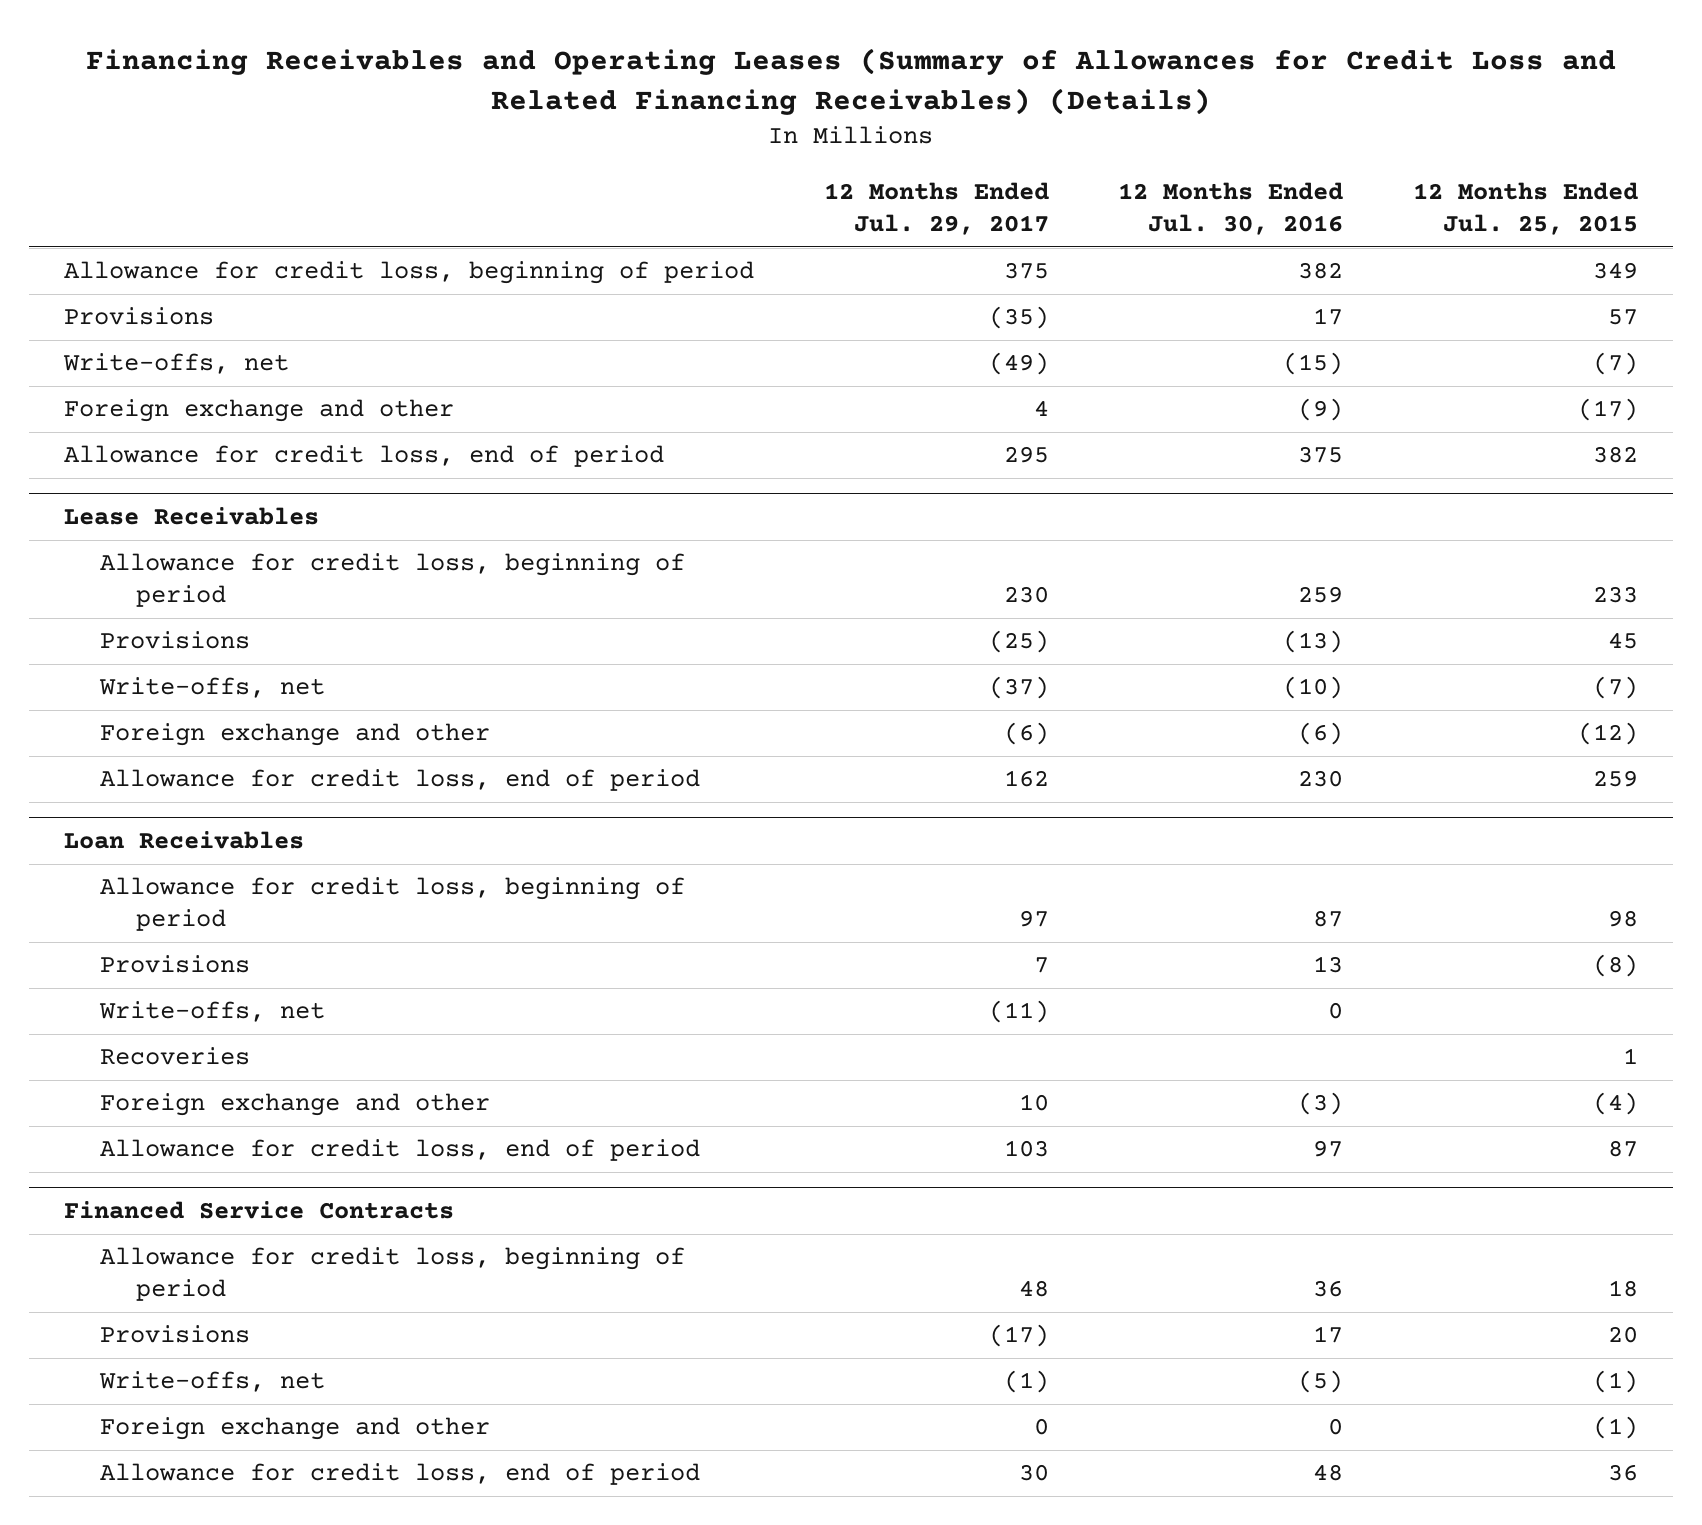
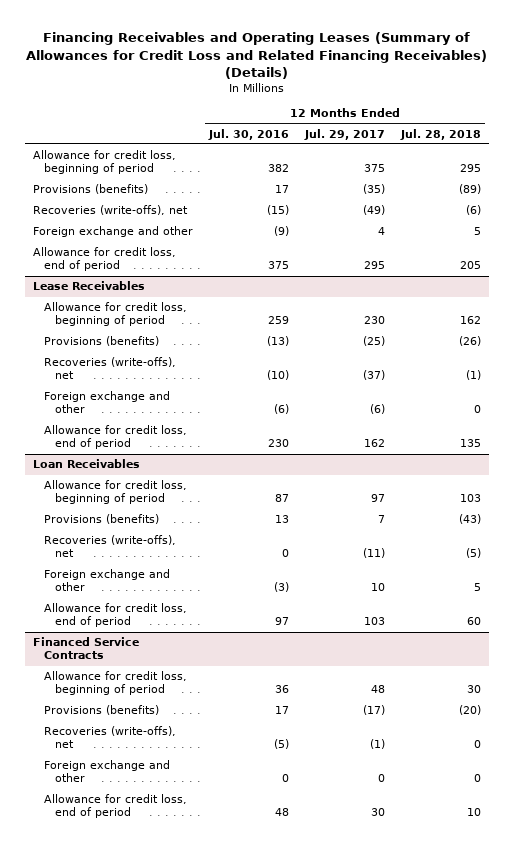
[1413,182,1639,236] 12 Months Ended Jul. 25, 2015 -> none
none -> [400,128,482,140] Jul. 28, 2018
[63,307,214,326] Provisions -> [33,184,149,195] Provisions (benefits)
[62,353,289,375] Write-offs, net -> [33,205,189,216] Recoveries (write-offs), net
[99,631,250,650] Provisions -> [44,336,160,347] Provisions (benefits)
[98,677,325,699] Write-offs, net -> [44,357,177,380] Recoveries (write-offs), net
[99,1047,250,1066] Recoveries -> none
[99,955,250,974] Provisions -> [44,514,160,525] Provisions (benefits)
[98,1001,325,1023] Write-offs, net -> [44,535,177,558] Recoveries (write-offs), net
[99,1325,250,1344] Provisions -> [44,705,160,716] Provisions (benefits)
[98,1371,325,1393] Write-offs, net -> [44,726,177,749] Recoveries (write-offs), net

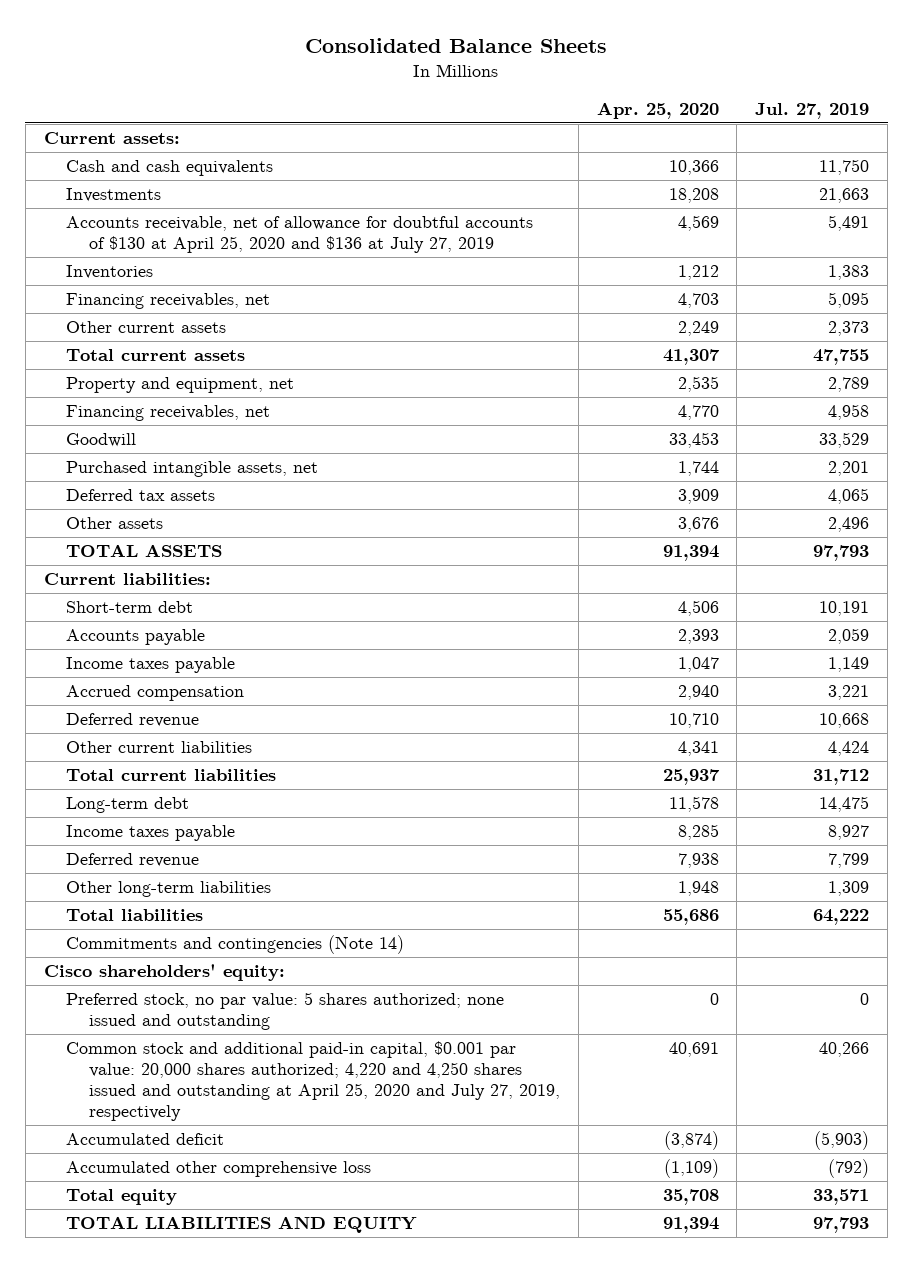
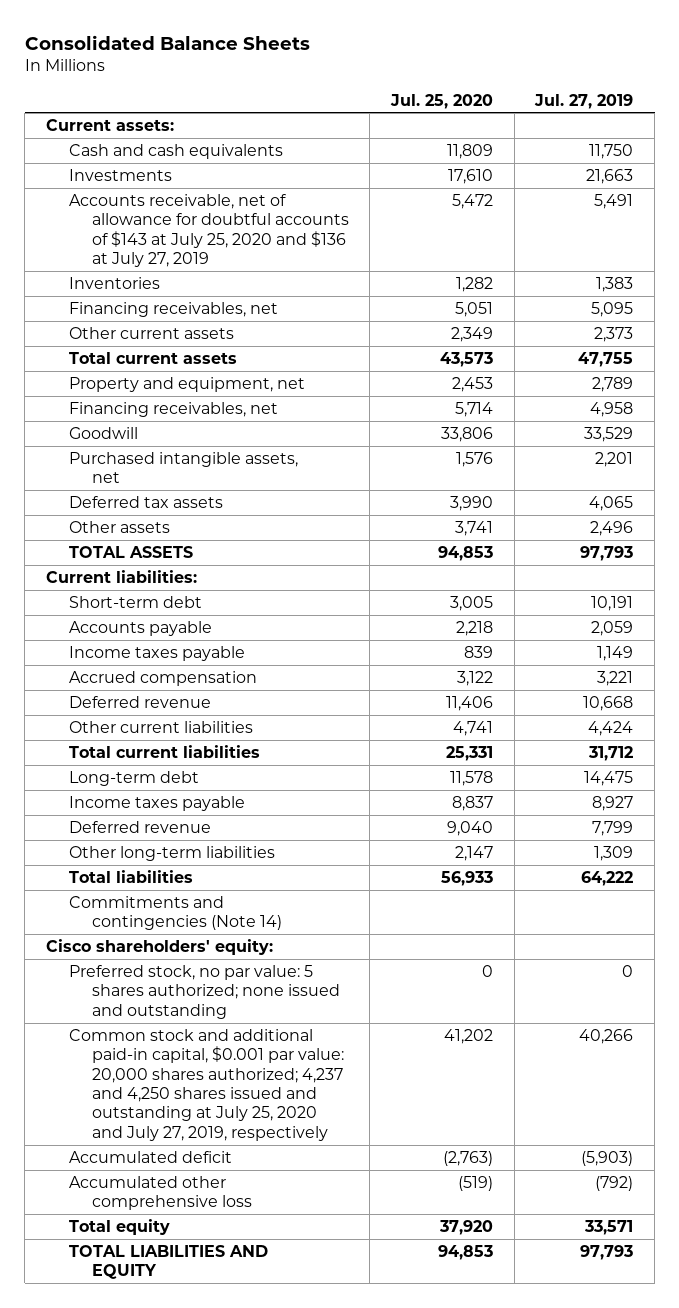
[596,102,719,120] Apr. 25, 2020 -> none
none -> [390,93,494,109] Jul. 25, 2020
[66,216,534,254] Accounts receivable, net of allowance for doubtful accounts of $130 at April 25, 2020 and $136 at July 27, 2019 -> [68,194,349,268] Accounts receivable, net of allowance for doubtful accounts of $143 at July 25, 2020 and $136 at July 27, 2019
[66,1041,560,1121] Common stock and additional paid-in capital, $0.001 par value: 20,000 shares authorized; 4,220 and 4,250 shares issued and outstanding at April 25, 2020 and July 27, 2019, respectively -> [68,1029,344,1141] Common stock and additional paid-in capital, $0.001 par value: 20,000 shares authorized; 4,237 and 4,250 shares issued and outstanding at July 25, 2020 and July 27, 2019, respectively

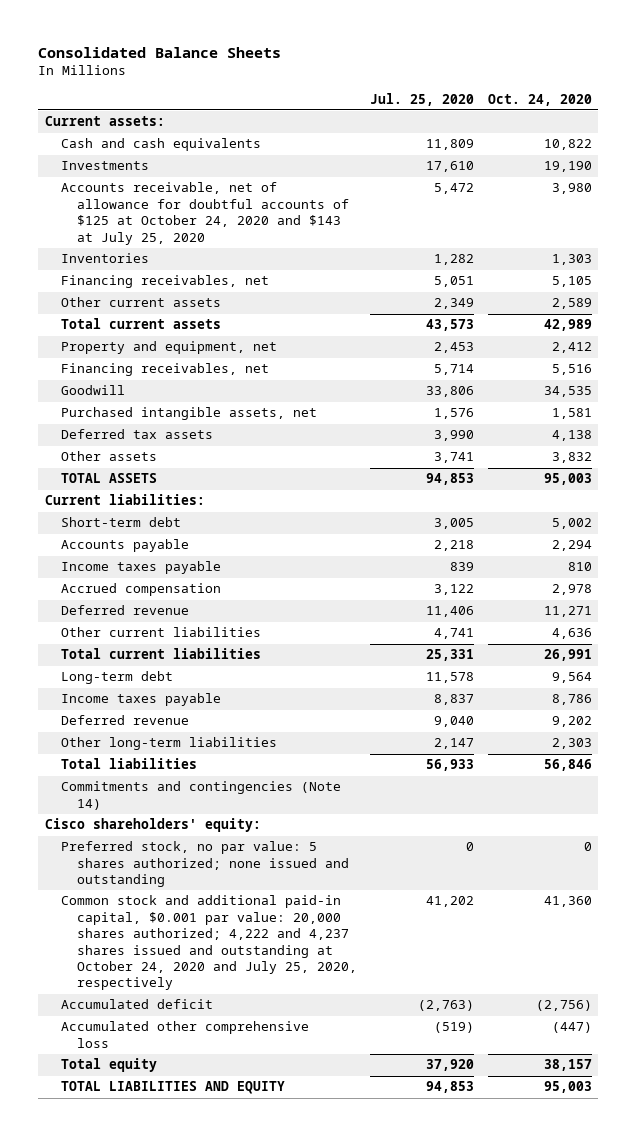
[534,93,634,109] Jul. 27, 2019 -> none
none -> [487,93,592,106] Oct. 24, 2020
[68,194,349,268] Accounts receivable, net of allowance for doubtful accounts of $143 at July 25, 2020 and $136 at July 27, 2019 -> [60,182,349,245] Accounts receivable, net of allowance for doubtful accounts of $125 at October 24, 2020 and $143 at July 25, 2020
[68,1029,344,1141] Common stock and additional paid-in capital, $0.001 par value: 20,000 shares authorized; 4,237 and 4,250 shares issued and outstanding at July 25, 2020 and July 27, 2019, respectively -> [60,895,357,991] Common stock and additional paid-in capital, $0.001 par value: 20,000 shares authorized; 4,222 and 4,237 shares issued and outstanding at October 24, 2020 and July 25, 2020, respectively

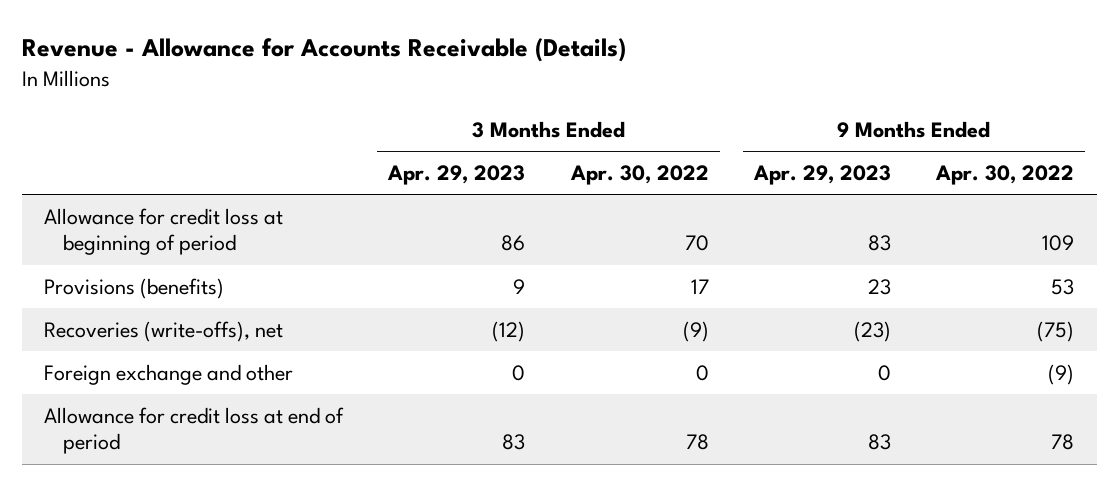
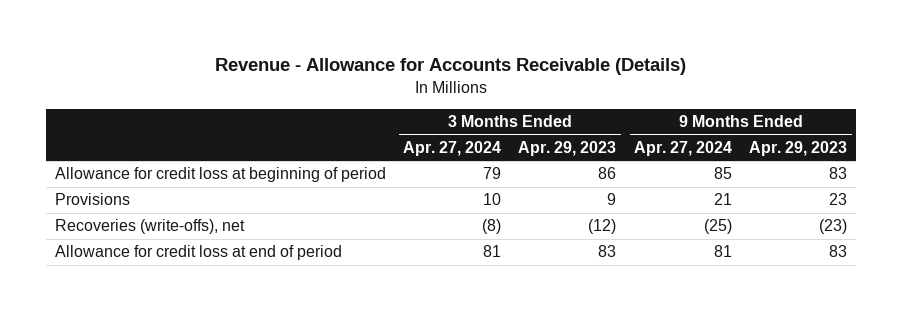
[569,165,709,186] Apr. 30, 2022 -> none
[935,165,1075,186] Apr. 30, 2022 -> none
none -> [403,140,502,156] Apr. 27, 2024
none -> [633,140,732,156] Apr. 27, 2024
[44,277,225,299] Provisions (benefits) -> [54,193,130,206] Provisions
[44,363,294,385] Foreign exchange and other -> none

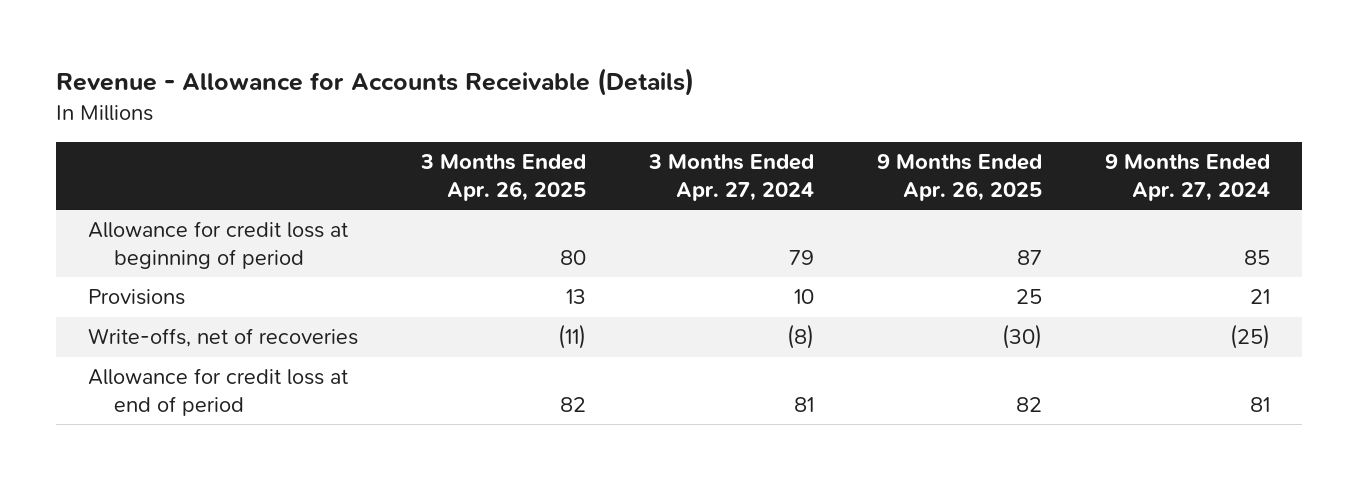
[518,140,617,156] Apr. 29, 2023 -> none
[749,140,848,156] Apr. 29, 2023 -> none
none -> [420,154,587,201] 3 Months Ended Apr. 26, 2025
none -> [877,154,1043,201] 9 Months Ended Apr. 26, 2025
[54,219,245,235] Recoveries (write-offs), net -> [87,328,358,348] Write-offs, net of recoveries

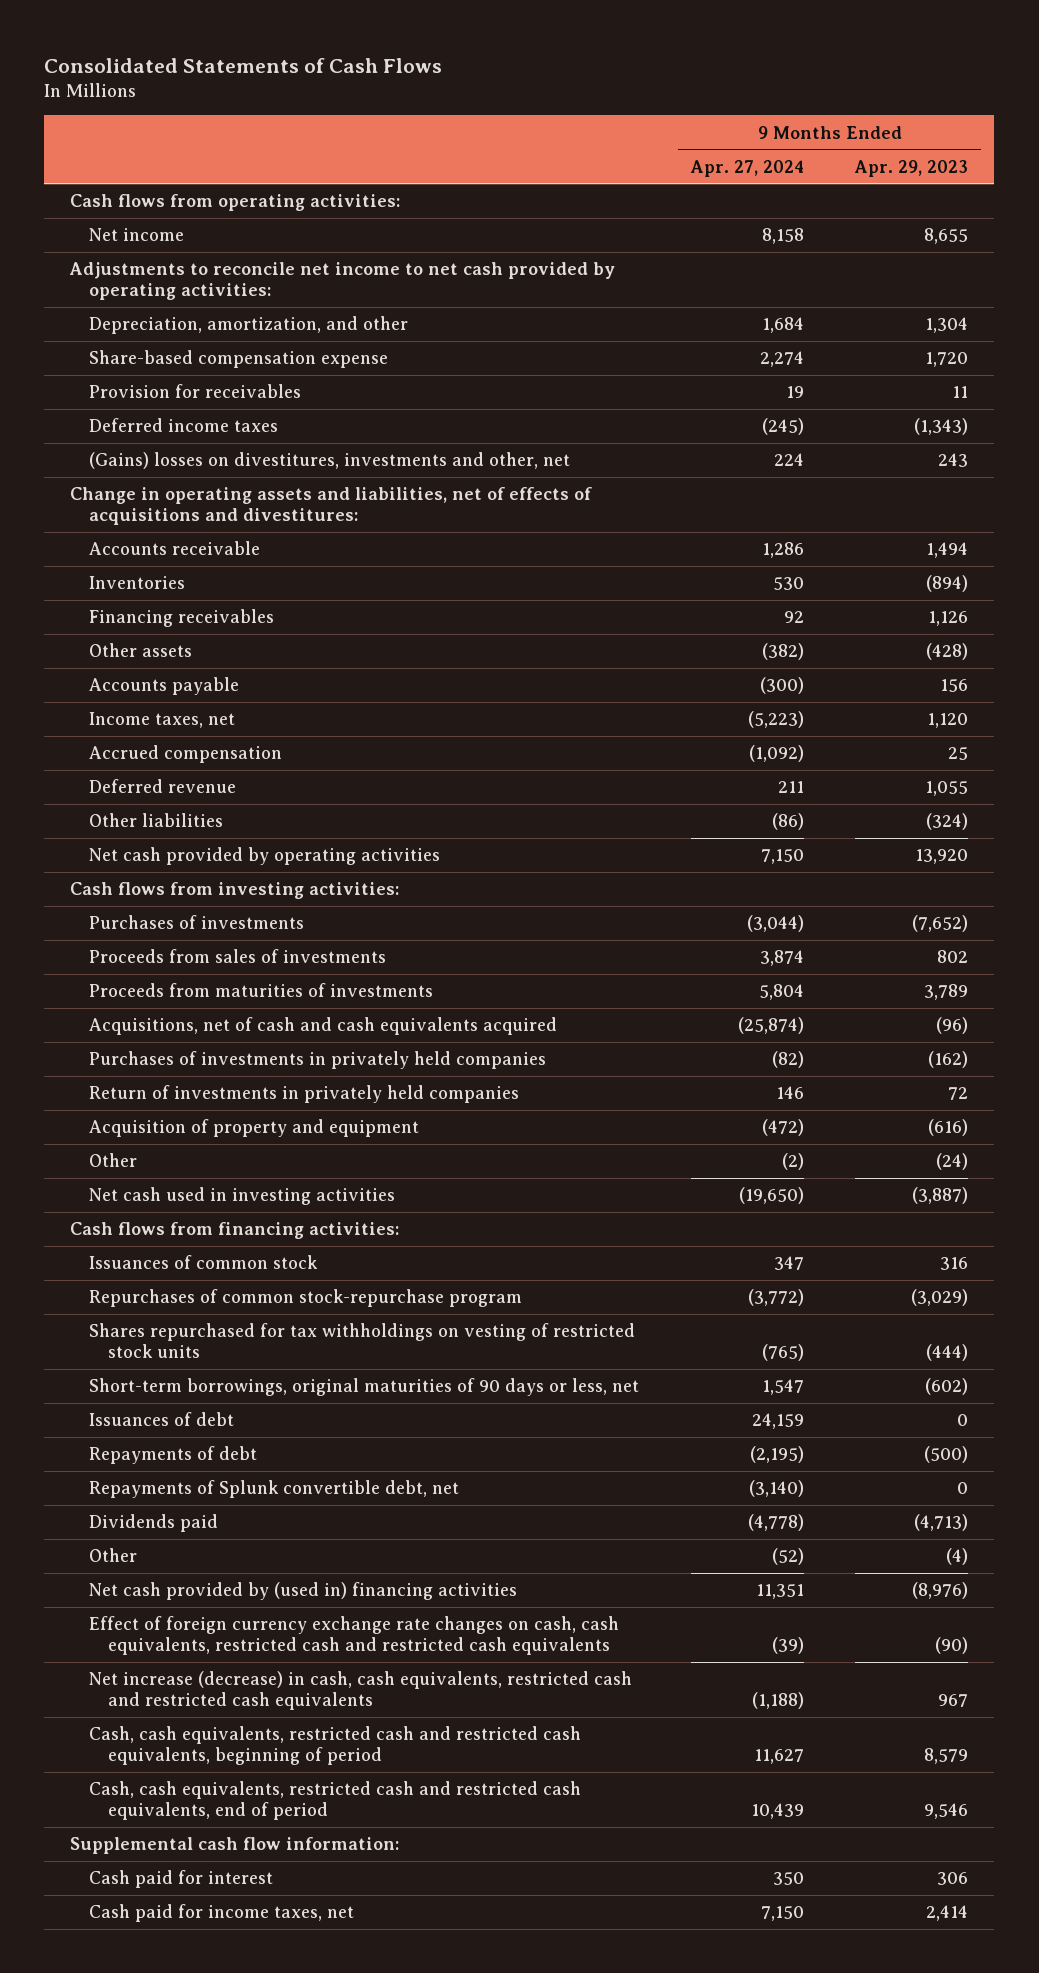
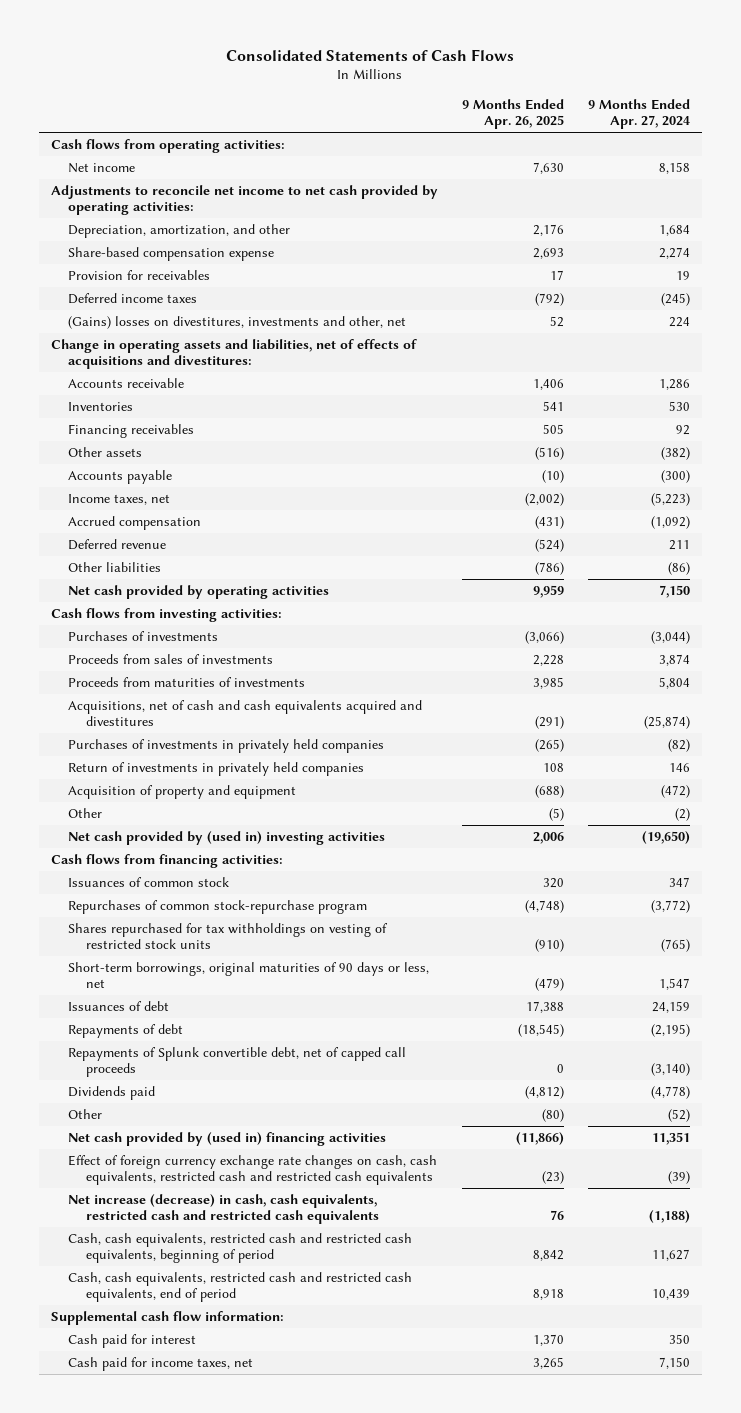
[854,159,969,177] Apr. 29, 2023 -> none
none -> [461,99,564,130] 9 Months Ended Apr. 26, 2025
[89,1017,558,1036] Acquisitions, net of cash and cash equivalents acquired -> [68,700,423,727] Acquisitions, net of cash and cash equivalents acquired and divestitures
[89,1187,396,1206] Net cash used in investing activities -> [68,831,386,846] Net cash provided by (used in) investing activities
[89,1480,460,1499] Repayments of Splunk convertible debt, net -> [68,1047,407,1078] Repayments of Splunk convertible debt, net of capped call proceeds

